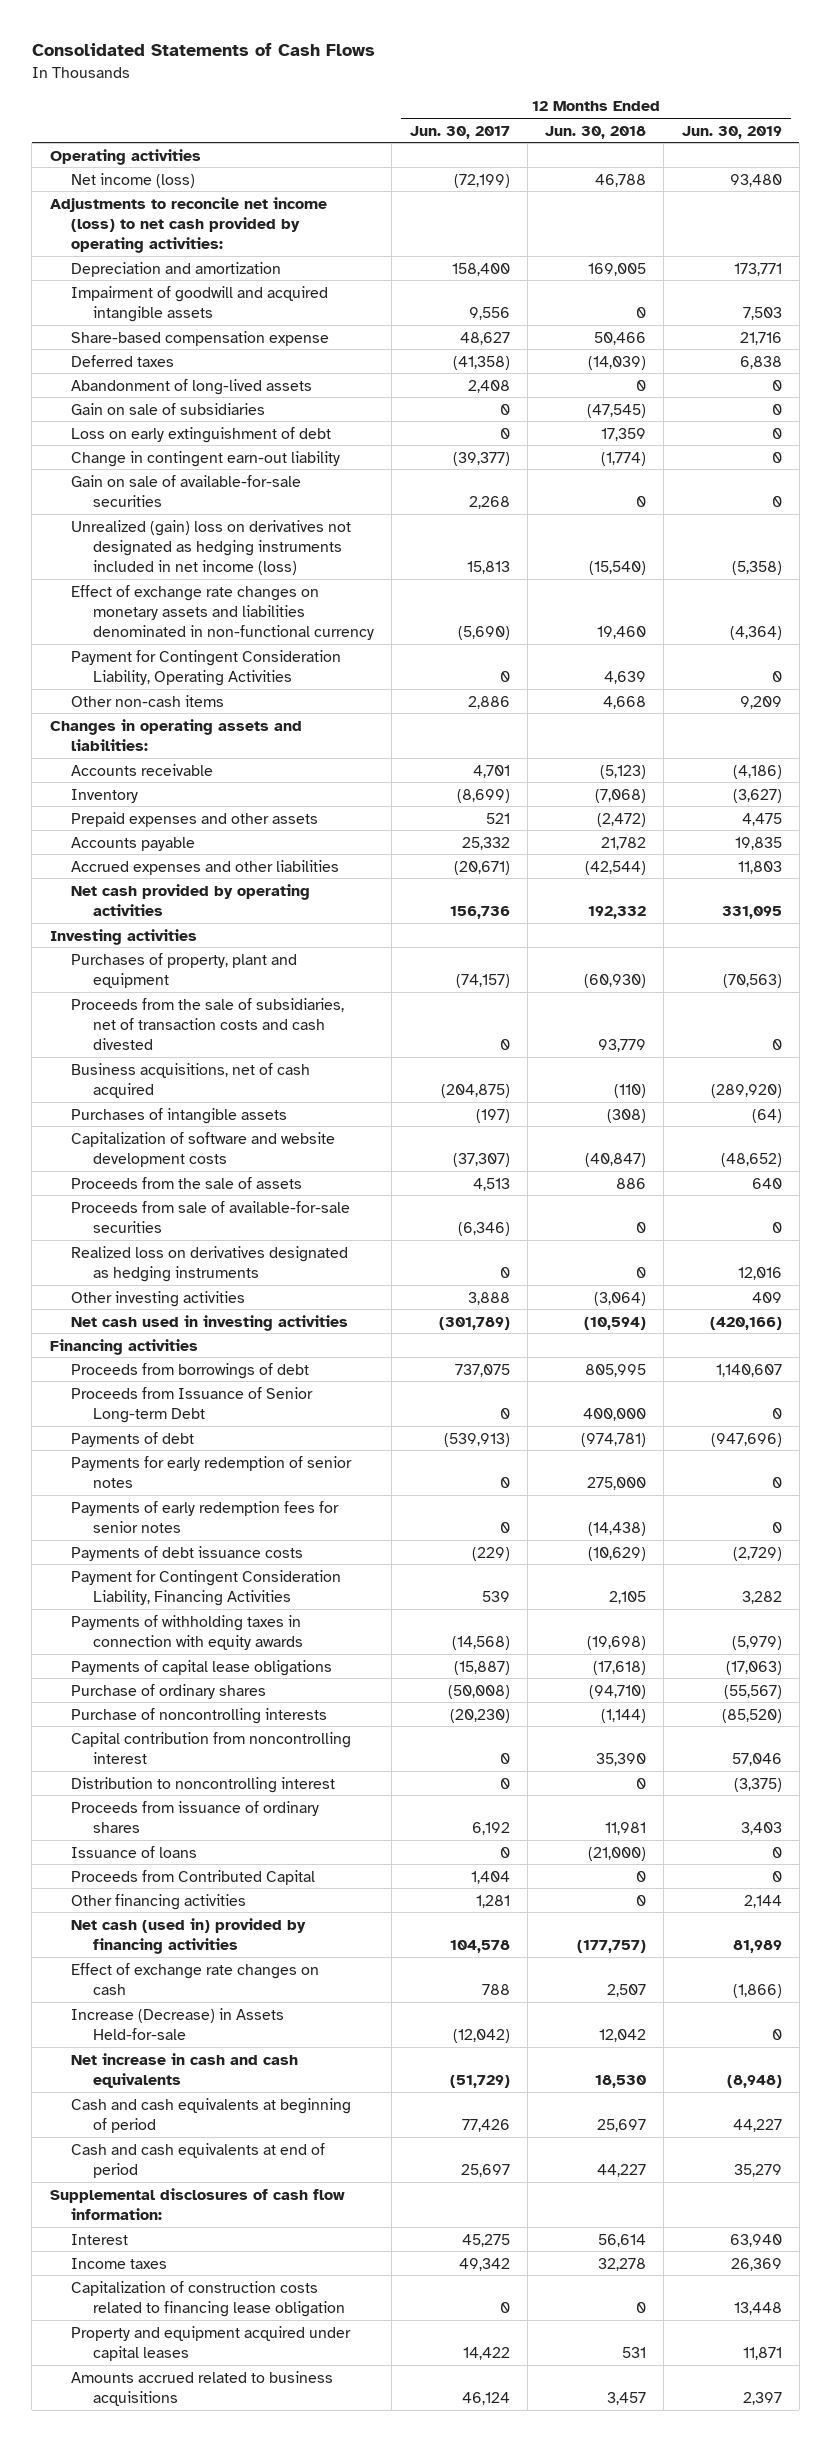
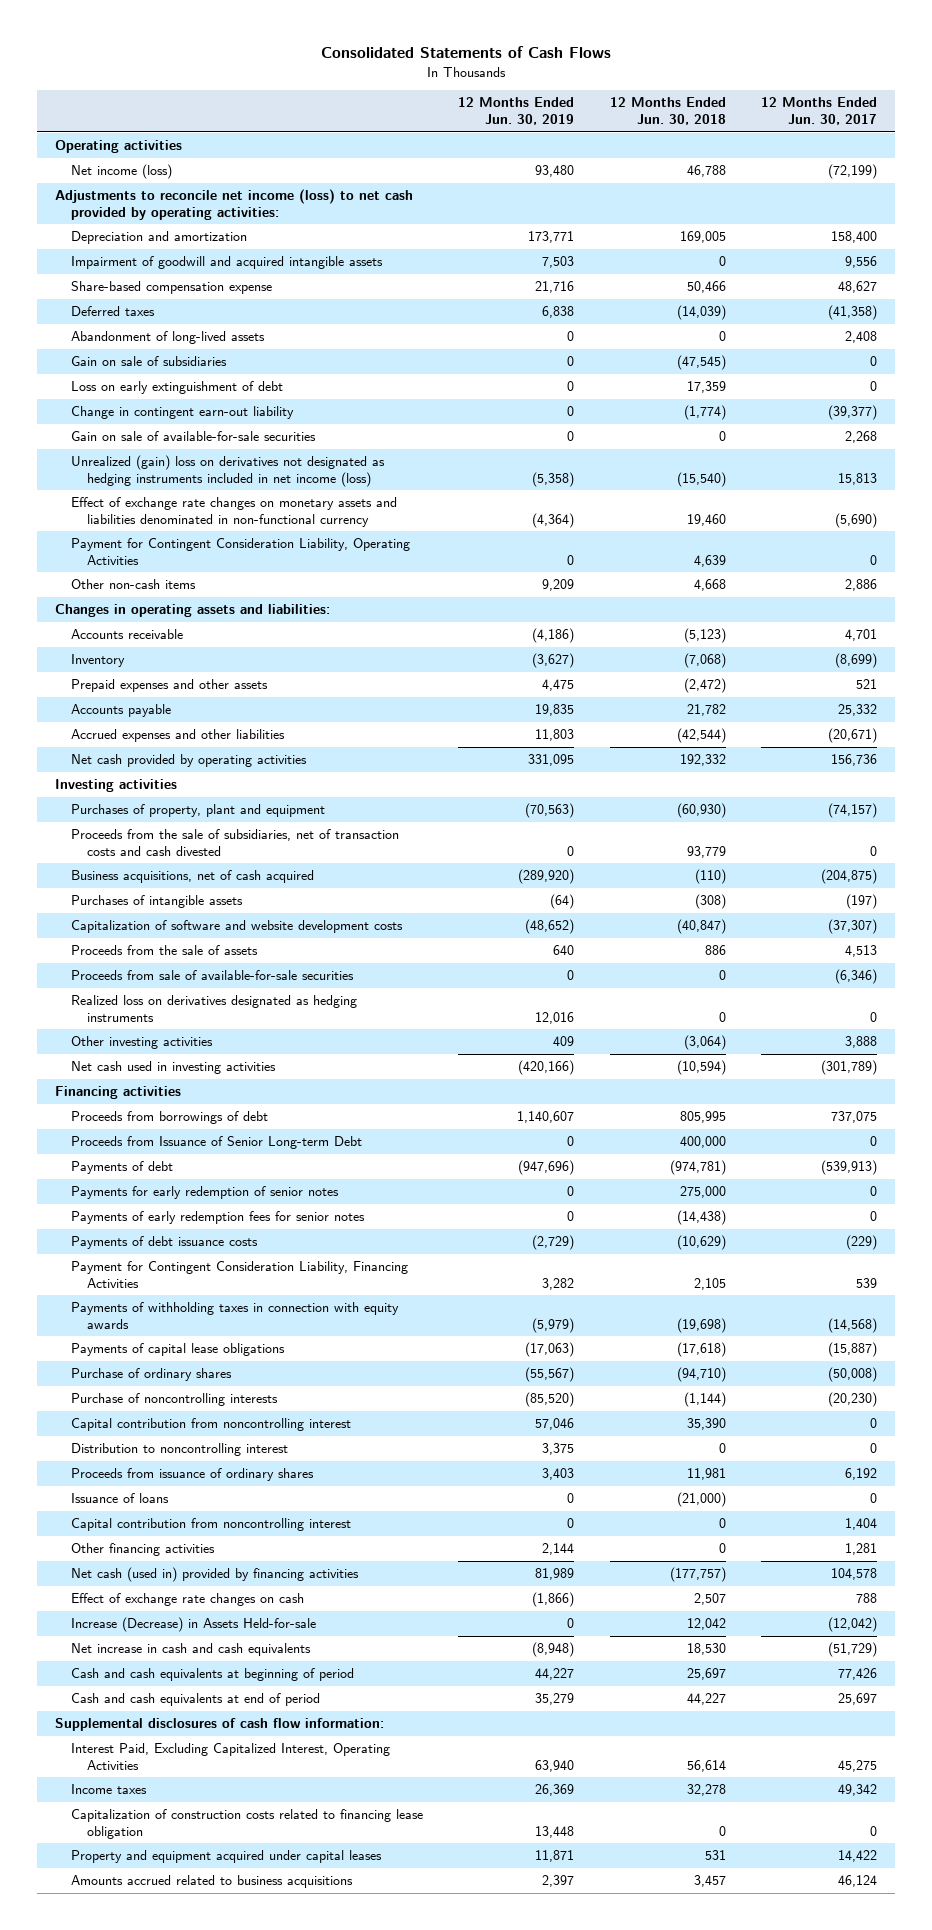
[733,1777,782,1792] (3,375) -> [542,1443,575,1456] 3,375
[71,1869,316,1885] Proceeds from Contributed Capital -> [70,1518,351,1532] Capital contribution from noncontrolling interest
[71,2233,129,2245] Interest -> [70,1743,390,1770] Interest Paid, Excluding Capitalized Interest, Operating Activities

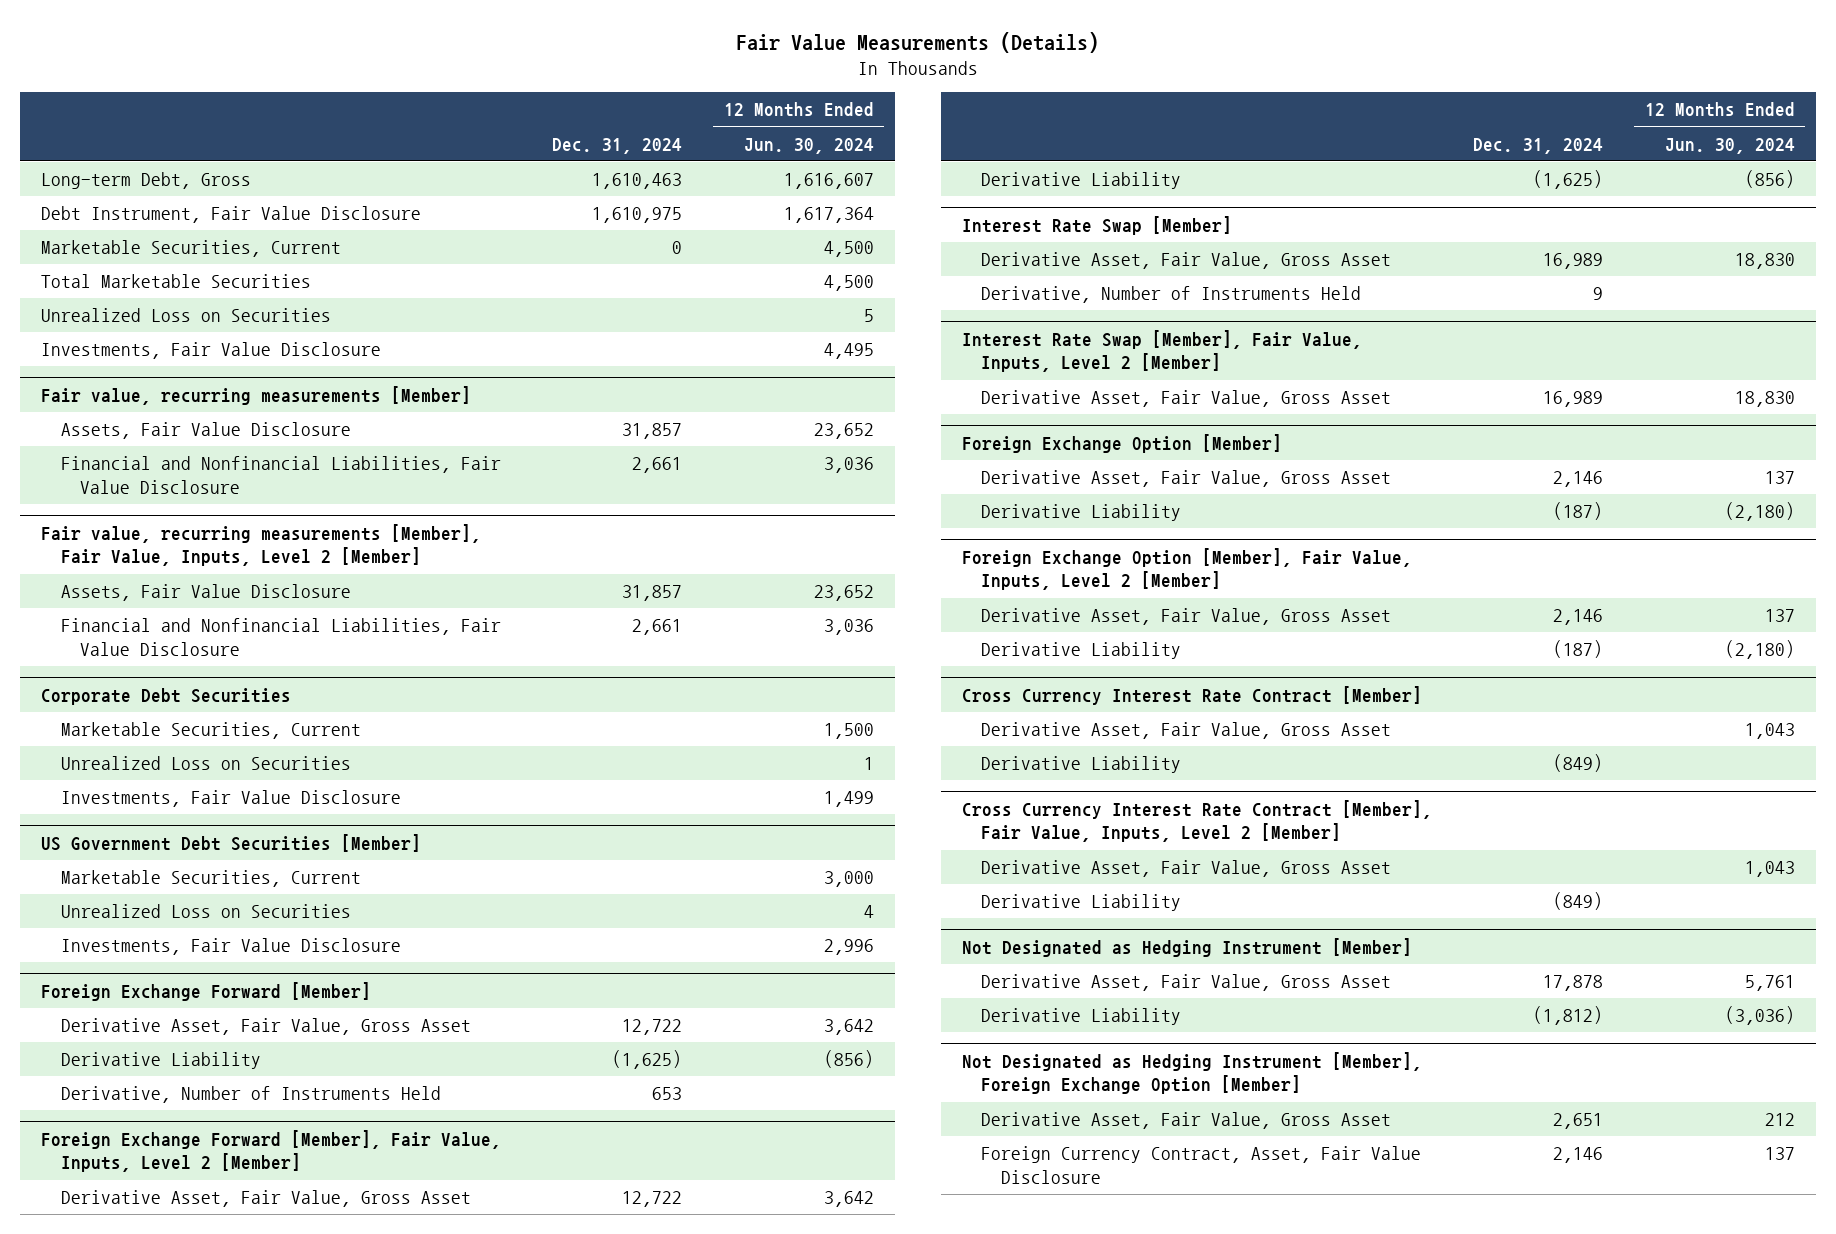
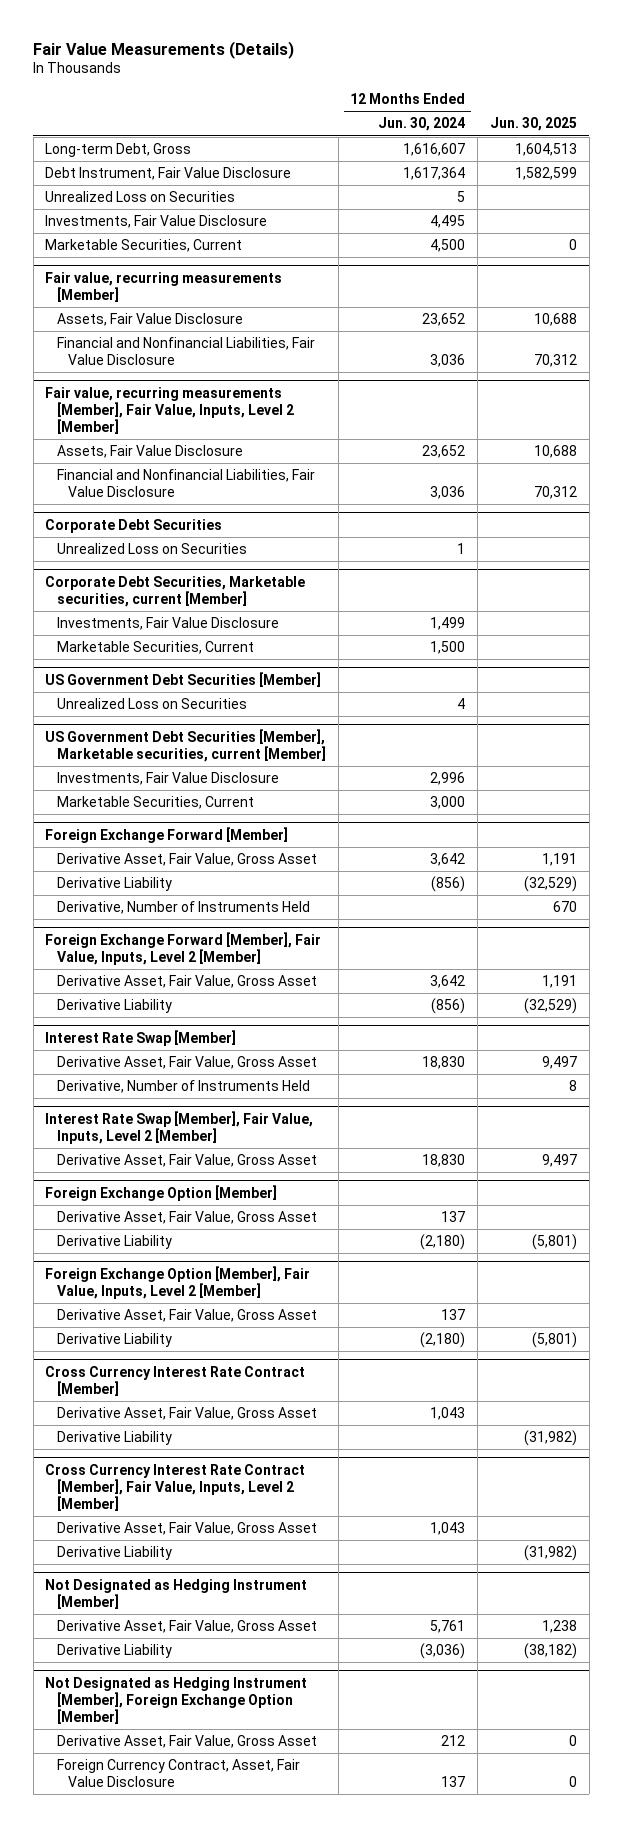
[552,137,683,154] Dec. 31, 2024 -> none
none -> [489,117,577,132] Jun. 30, 2025
[40,274,311,289] Total Marketable Securities -> none
[40,240,341,258] Marketable Securities, Current -> [45,239,243,253] Marketable Securities, Current
[60,722,361,740] Marketable Securities, Current -> none
none -> [45,575,306,607] Corporate Debt Securities, Marketable securities, current [Member]
none -> [56,641,254,655] Marketable Securities, Current
[60,870,361,888] Marketable Securities, Current -> none
none -> [45,728,326,762] US Government Debt Securities [Member], Marketable securities, current [Member]
none -> [56,796,254,810] Marketable Securities, Current

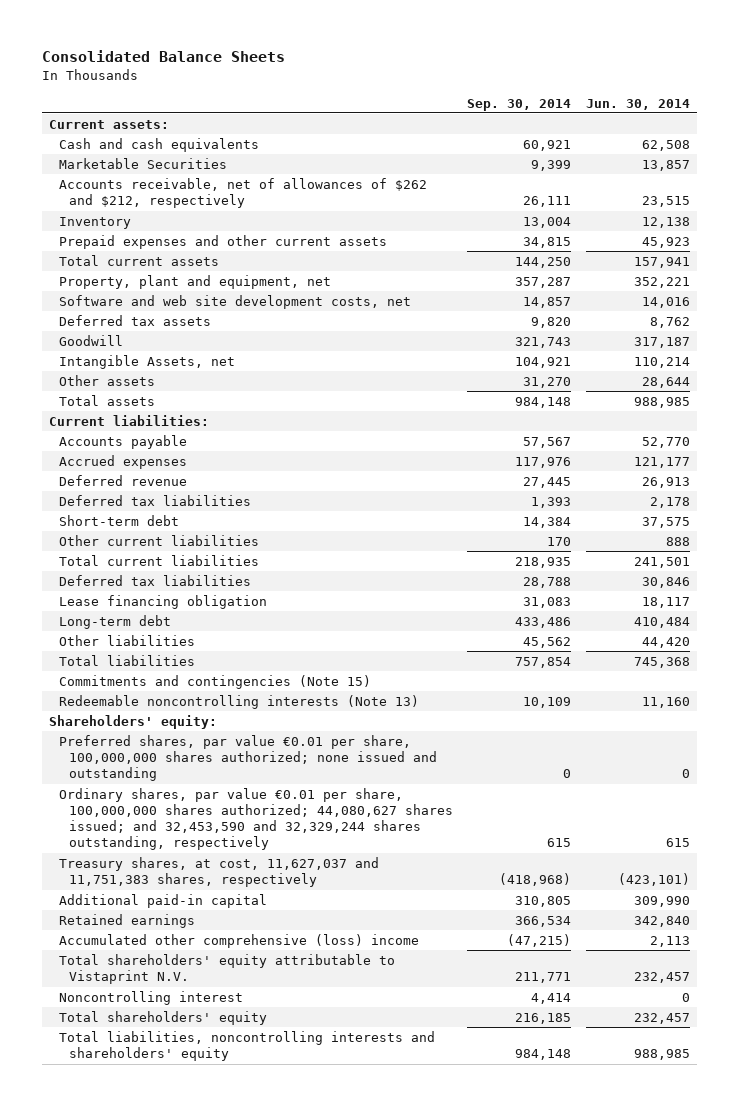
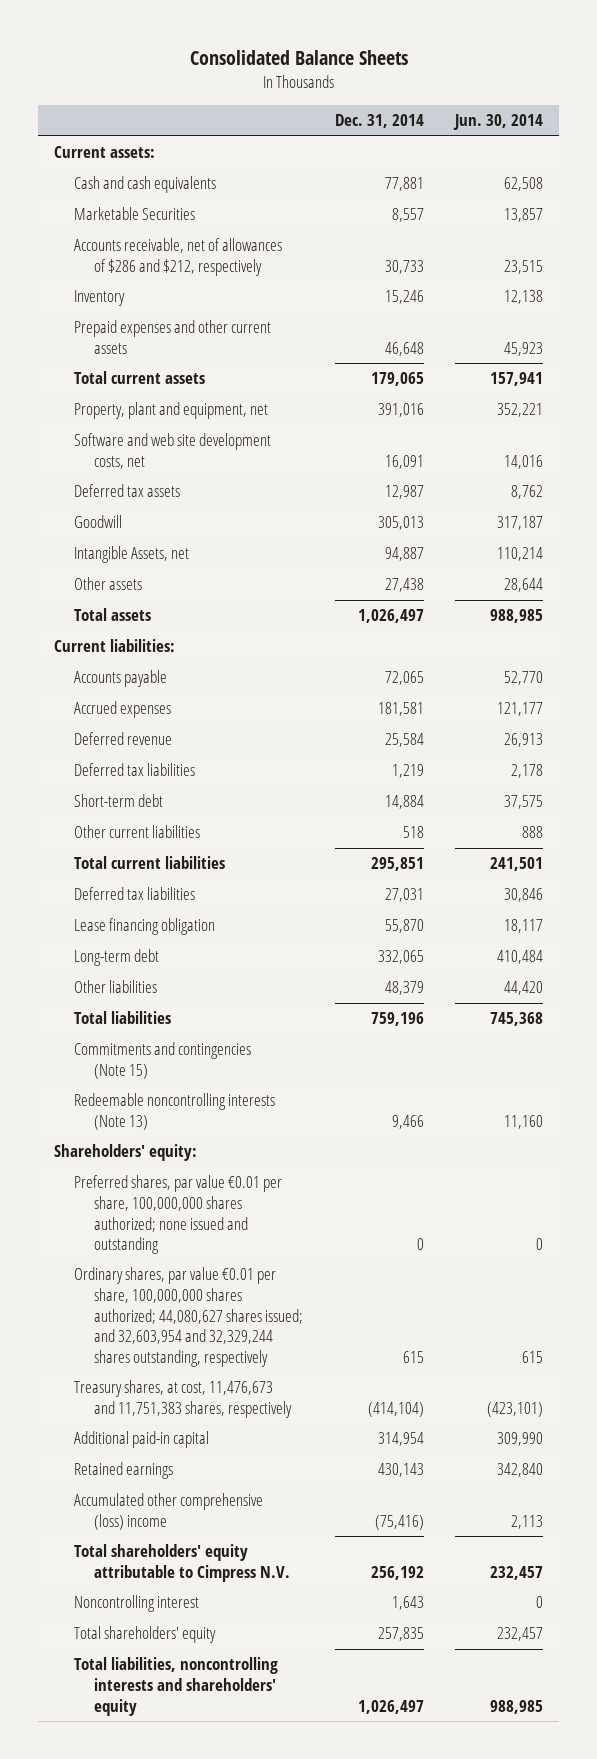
[467,98,572,111] Sep. 30, 2014 -> none
none -> [334,114,424,129] Dec. 31, 2014
[58,177,427,209] Accounts receivable, net of allowances of $262 and $212, respectively -> [74,238,283,276] Accounts receivable, net of allowances of $286 and $212, respectively
[58,787,453,851] Ordinary shares, par value €0.01 per share, 100,000,000 shares authorized; 44,080,627 shares issued; and 32,453,590 and 32,329,244 shares outstanding, respectively -> [74,1267,304,1367] Ordinary shares, par value €0.01 per share, 100,000,000 shares authorized; 44,080,627 shares issued; and 32,603,954 and 32,329,244 shares outstanding, respectively
[58,856,379,888] Treasury shares, at cost, 11,627,037 and 11,751,383 shares, respectively -> [74,1380,293,1418] Treasury shares, at cost, 11,476,673 and 11,751,383 shares, respectively
[58,953,395,985] Total shareholders' equity attributable to Vistaprint N.V. -> [74,1544,291,1582] Total shareholders' equity attributable to Cimpress N.V.

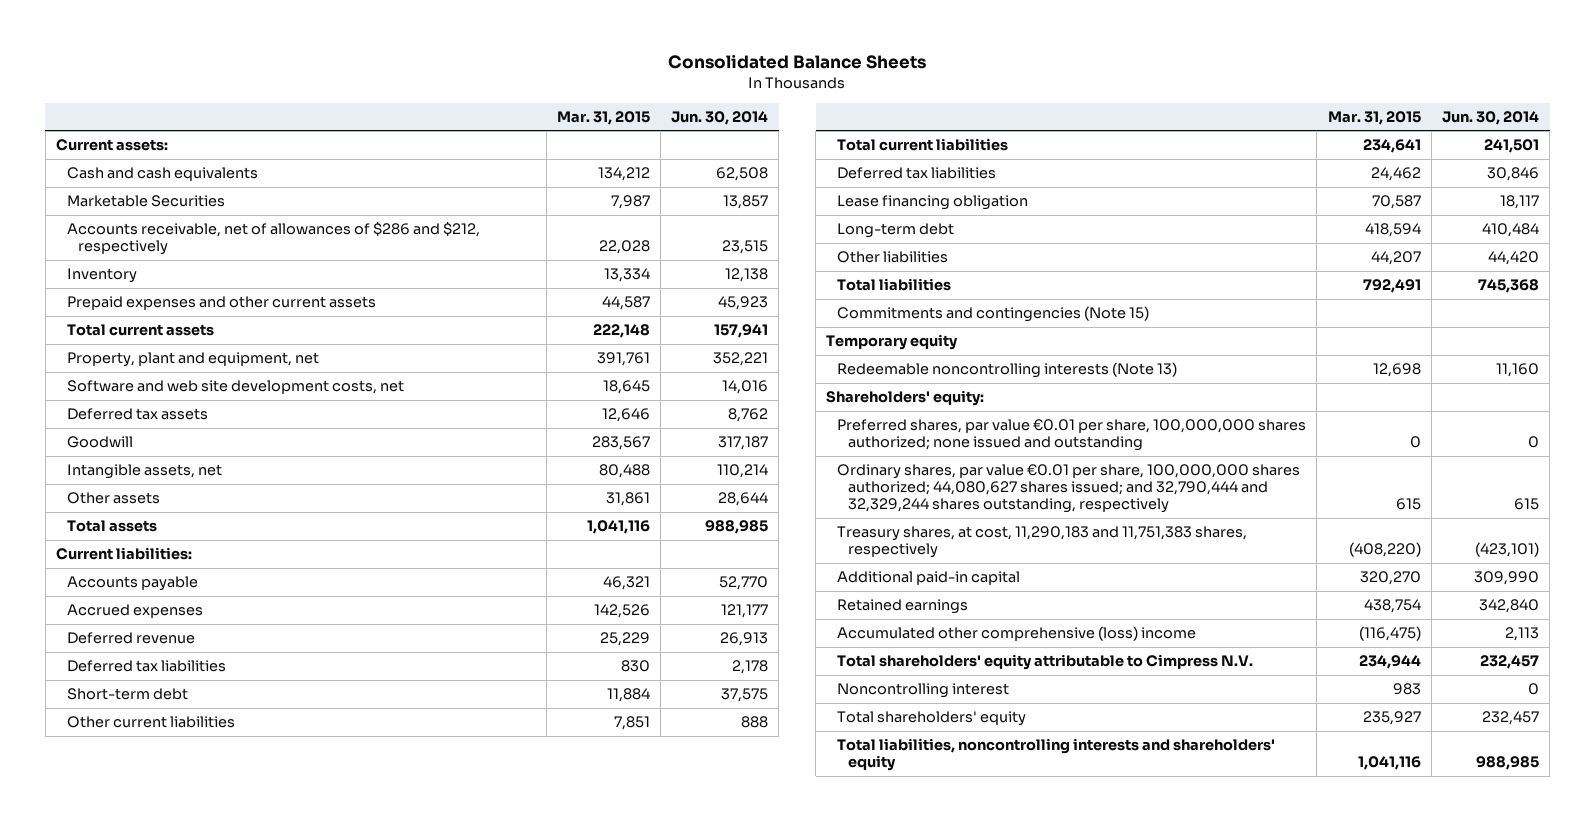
[334,114,424,129] Dec. 31, 2014 -> none
none -> [557,110,651,125] Mar. 31, 2015
[74,546,190,564] Intangible Assets, net -> [66,464,222,480] Intangible assets, net
none -> [826,334,959,351] Temporary equity
[74,1267,304,1367] Ordinary shares, par value €0.01 per share, 100,000,000 shares authorized; 44,080,627 shares issued; and 32,603,954 and 32,329,244 shares outstanding, respectively -> [837,464,1301,514] Ordinary shares, par value €0.01 per share, 100,000,000 shares authorized; 44,080,627 shares issued; and 32,790,444 and 32,329,244 shares outstanding, respectively
[74,1380,293,1418] Treasury shares, at cost, 11,476,673 and 11,751,383 shares, respectively -> [837,526,1248,559] Treasury shares, at cost, 11,290,183 and 11,751,383 shares, respectively

